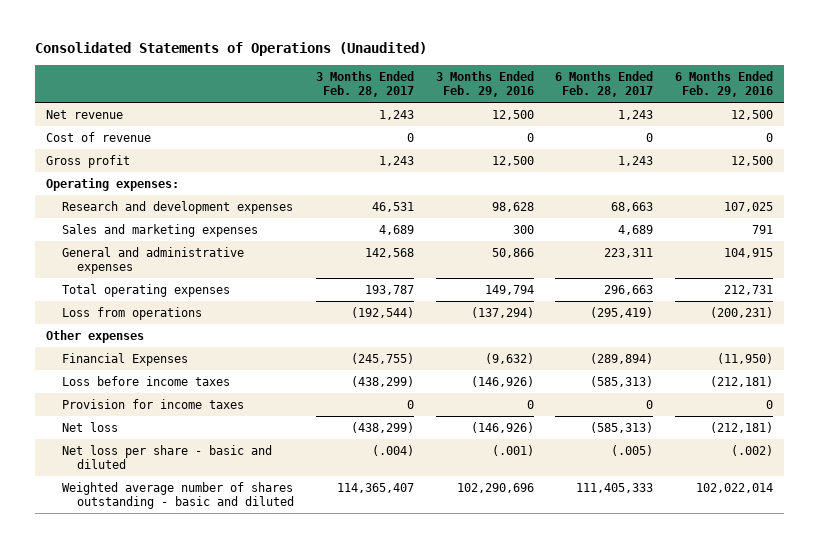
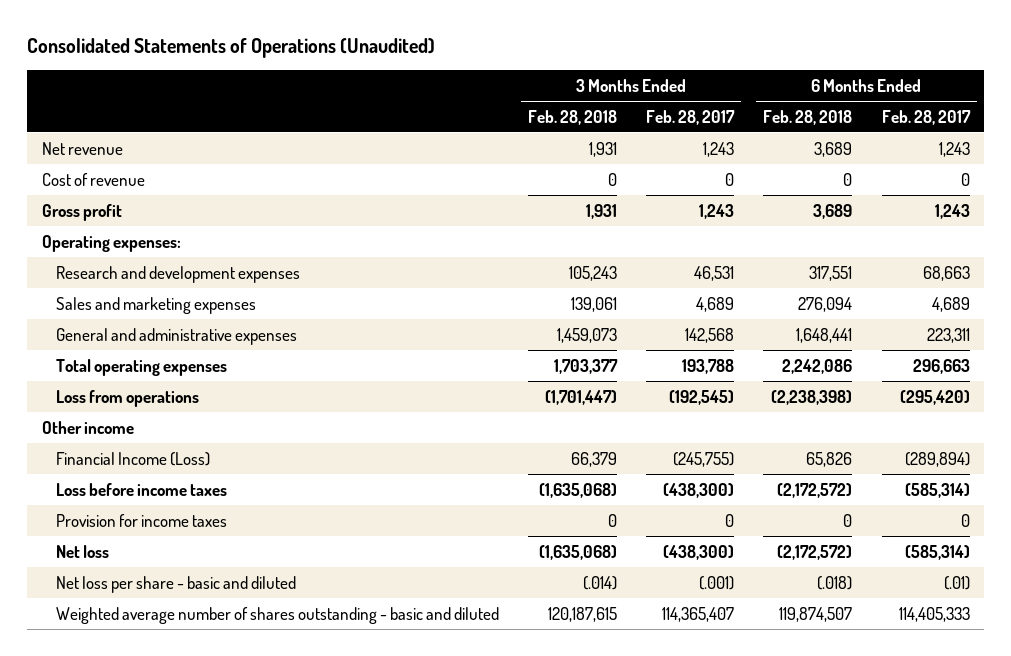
[435,70,534,98] 3 Months Ended Feb. 29, 2016 -> none
[675,70,774,98] 6 Months Ended Feb. 29, 2016 -> none
none -> [527,109,617,125] Feb. 28, 2018
none -> [763,109,853,125] Feb. 28, 2018
[46,329,145,343] Other expenses -> none
[364,284,414,295] 193,787 -> [682,358,735,374] 193,788
[350,306,414,318] (192,544) -> [669,389,735,405] (192,545)
[590,306,654,318] (295,419) -> [899,389,970,405] (295,420)
none -> [41,420,134,434] Other income
[61,352,188,366] Financial Expenses -> [55,451,210,466] Financial Income (Loss)
[350,375,414,387] (438,299) -> [663,482,735,498] (438,300)
[590,375,654,387] (585,313) -> [904,482,970,498] (585,314)
[350,421,414,433] (438,299) -> [663,544,735,560] (438,300)
[590,421,654,433] (585,313) -> [904,544,970,560] (585,314)
[371,444,414,456] (.004) -> [699,575,735,590] (.001)
[611,444,654,456] (.005) -> [943,575,970,590] (.01)
[576,482,654,493] 111,405,333 -> [898,606,970,622] 114,405,333

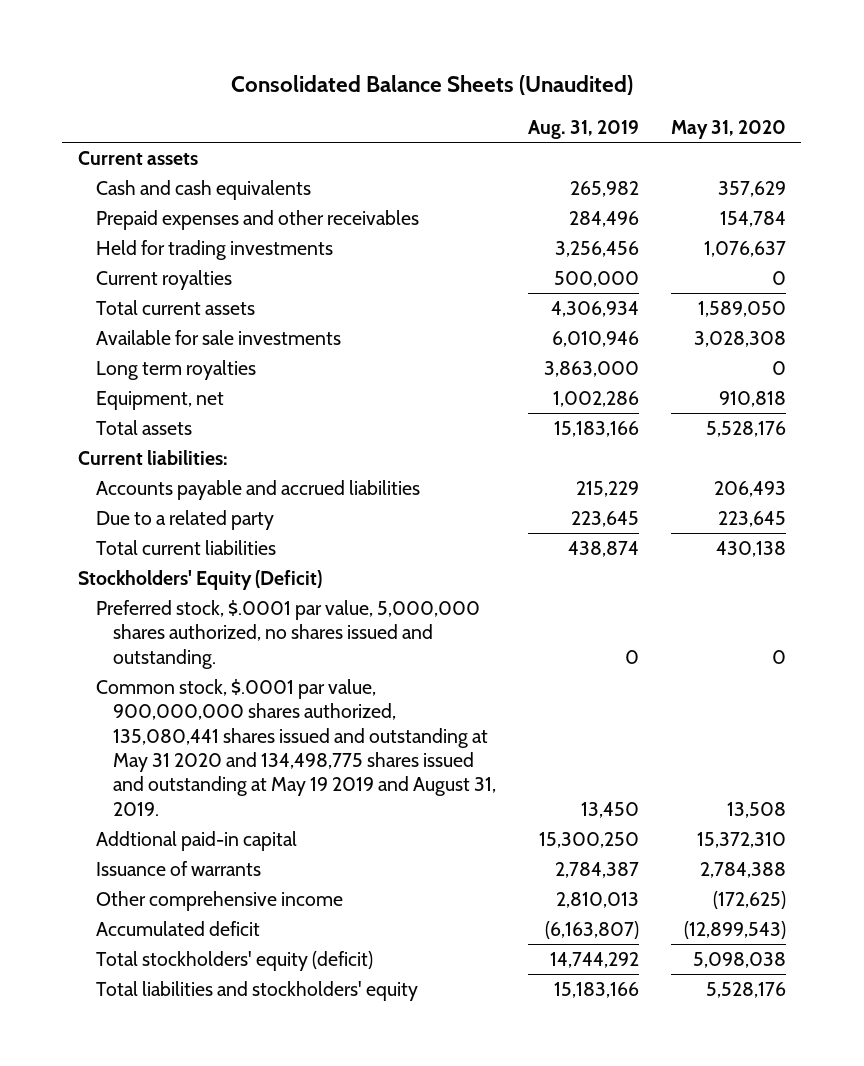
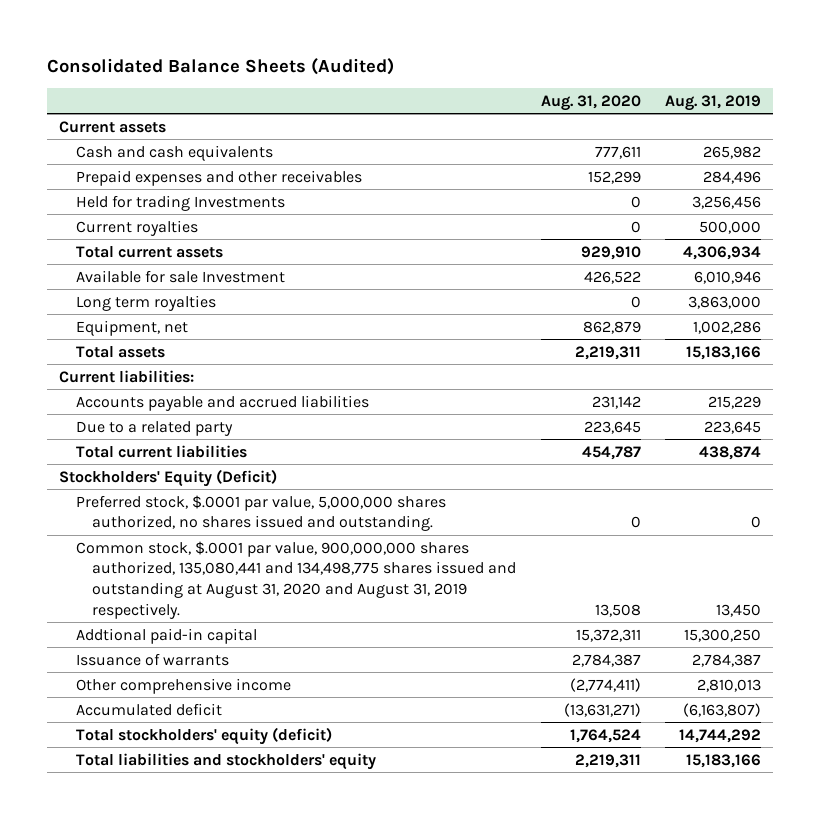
[230,75,633,96] Consolidated Balance Sheets (Unaudited) -> [47,57,395,75] Consolidated Balance Sheets (Audited)
[670,119,786,139] May 31, 2020 -> none
none -> [540,94,641,111] Aug. 31, 2020
[95,240,333,261] Held for trading investments -> [75,194,285,211] Held for trading Investments
[95,330,341,346] Available for sale investments -> [75,269,285,283] Available for sale Investment
[95,679,496,816] Common stock, $.0001 par value, 900,000,000 shares authorized, 135,080,441 shares issued and outstanding at May 31 2020 and 134,498,775 shares issued and outstanding at May 19 2019 and August 31, 2019. -> [75,540,517,619] Common stock, $.0001 par value, 900,000,000 shares authorized, 135,080,441 and 134,498,775 shares issued and outstanding at August 31, 2020 and August 31, 2019 respectively.

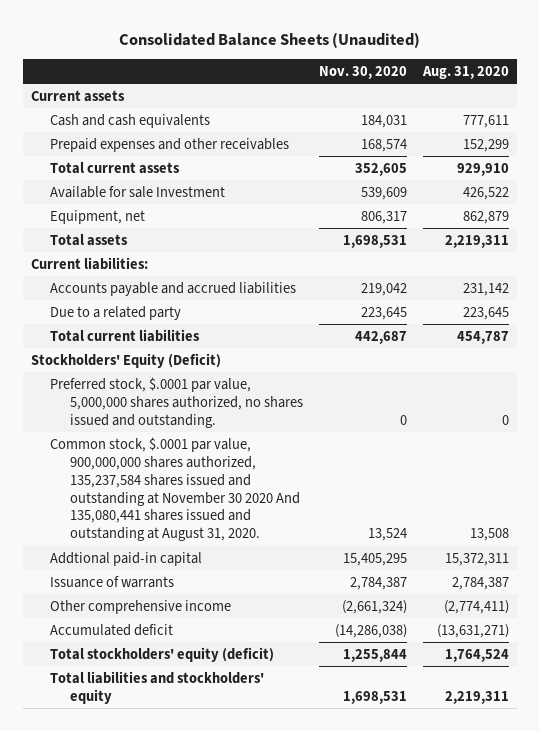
[47,57,395,75] Consolidated Balance Sheets (Audited) -> [118,31,420,48] Consolidated Balance Sheets (Unaudited)
[665,94,762,111] Aug. 31, 2019 -> none
none -> [318,66,407,80] Nov. 30, 2020
[75,194,285,211] Held for trading Investments -> none
[75,219,198,236] Current royalties -> none
[75,294,216,311] Long term royalties -> none
[75,540,517,619] Common stock, $.0001 par value, 900,000,000 shares authorized, 135,080,441 and 134,498,775 shares issued and outstanding at August 31, 2020 and August 31, 2019 respectively. -> [50,436,300,542] Common stock, $.0001 par value, 900,000,000 shares authorized, 135,237,584 shares issued and outstanding at November 30 2020 And 135,080,441 shares issued and outstanding at August 31, 2020.

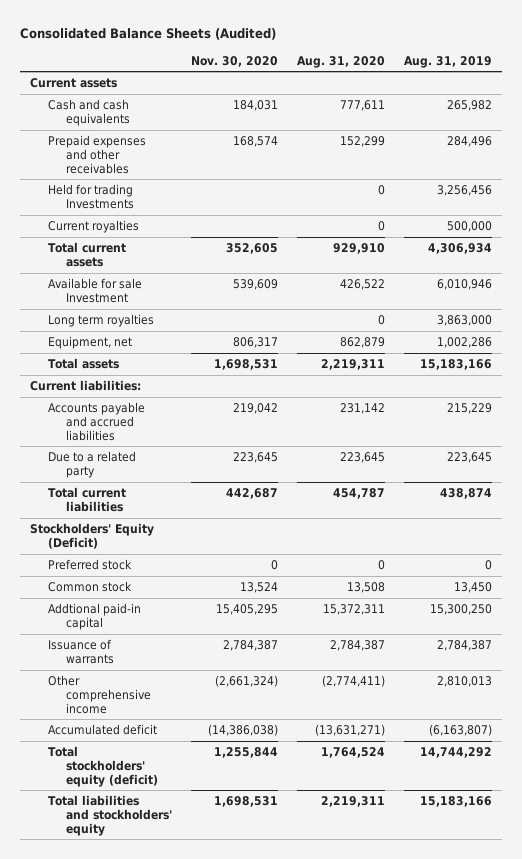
[118,31,420,48] Consolidated Balance Sheets (Unaudited) -> [20,28,277,41] Consolidated Balance Sheets (Audited)
none -> [404,55,493,68] Aug. 31, 2019
none -> [47,183,134,209] Held for trading Investments
none -> [47,219,139,233] Current royalties
none -> [47,313,154,327] Long term royalties
[50,376,303,428] Preferred stock, $.0001 par value, 5,000,000 shares authorized, no shares issued and outstanding. -> [47,558,132,570] Preferred stock
[50,436,300,542] Common stock, $.0001 par value, 900,000,000 shares authorized, 135,237,584 shares issued and outstanding at November 30 2020 And 135,080,441 shares issued and outstanding at August 31, 2020. -> [47,580,132,592] Common stock
[334,623,407,638] (14,286,038) -> [207,723,278,736] (14,386,038)

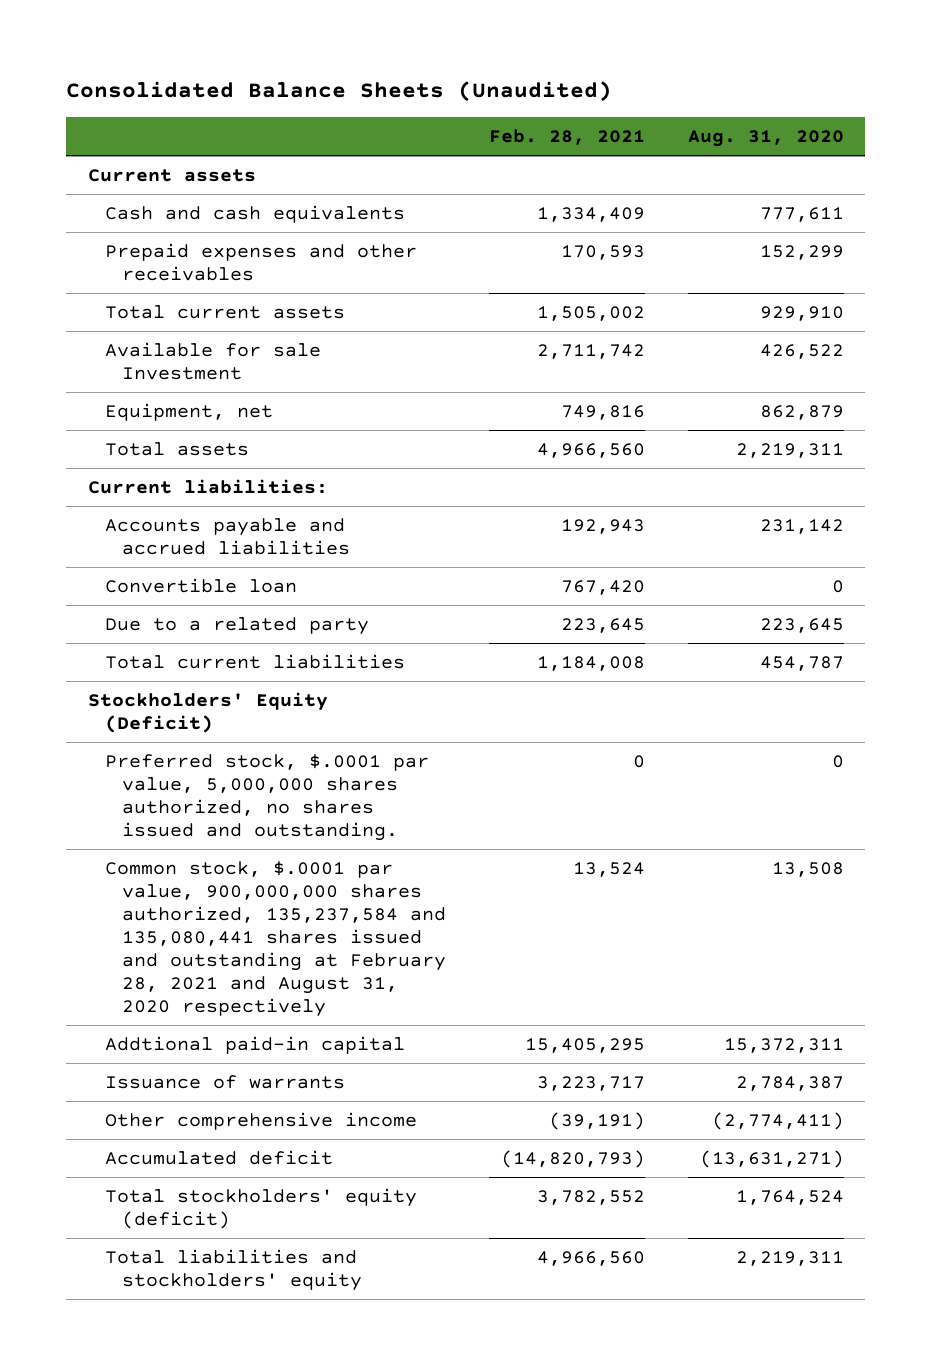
[20,28,277,41] Consolidated Balance Sheets (Audited) -> [66,80,613,102] Consolidated Balance Sheets (Unaudited)
[190,55,278,67] Nov. 30, 2020 -> none
[404,55,493,68] Aug. 31, 2019 -> none
none -> [489,128,646,145] Feb. 28, 2021
[47,183,134,209] Held for trading Investments -> none
[47,219,139,233] Current royalties -> none
[47,313,154,327] Long term royalties -> none
none -> [104,578,297,594] Convertible loan
[47,558,132,570] Preferred stock -> [104,754,429,841] Preferred stock, $.0001 par value, 5,000,000 shares authorized, no shares issued and outstanding.
[47,580,132,592] Common stock -> [104,861,447,1017] Common stock, $.0001 par value, 900,000,000 shares authorized, 135,237,584 and 135,080,441 shares issued and outstanding at February 28, 2021 and August 31, 2020 respectively

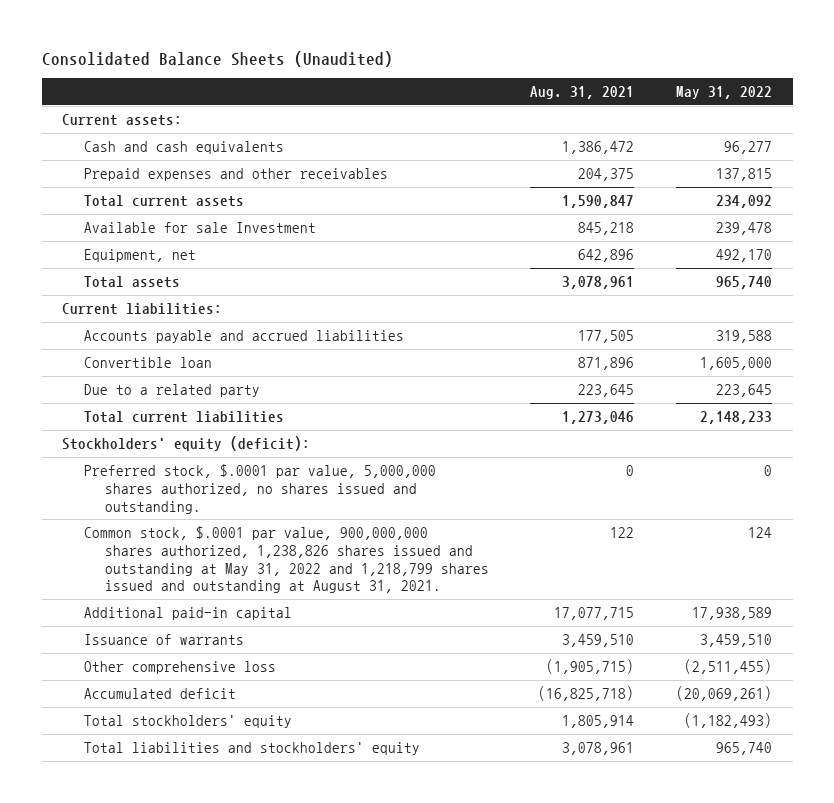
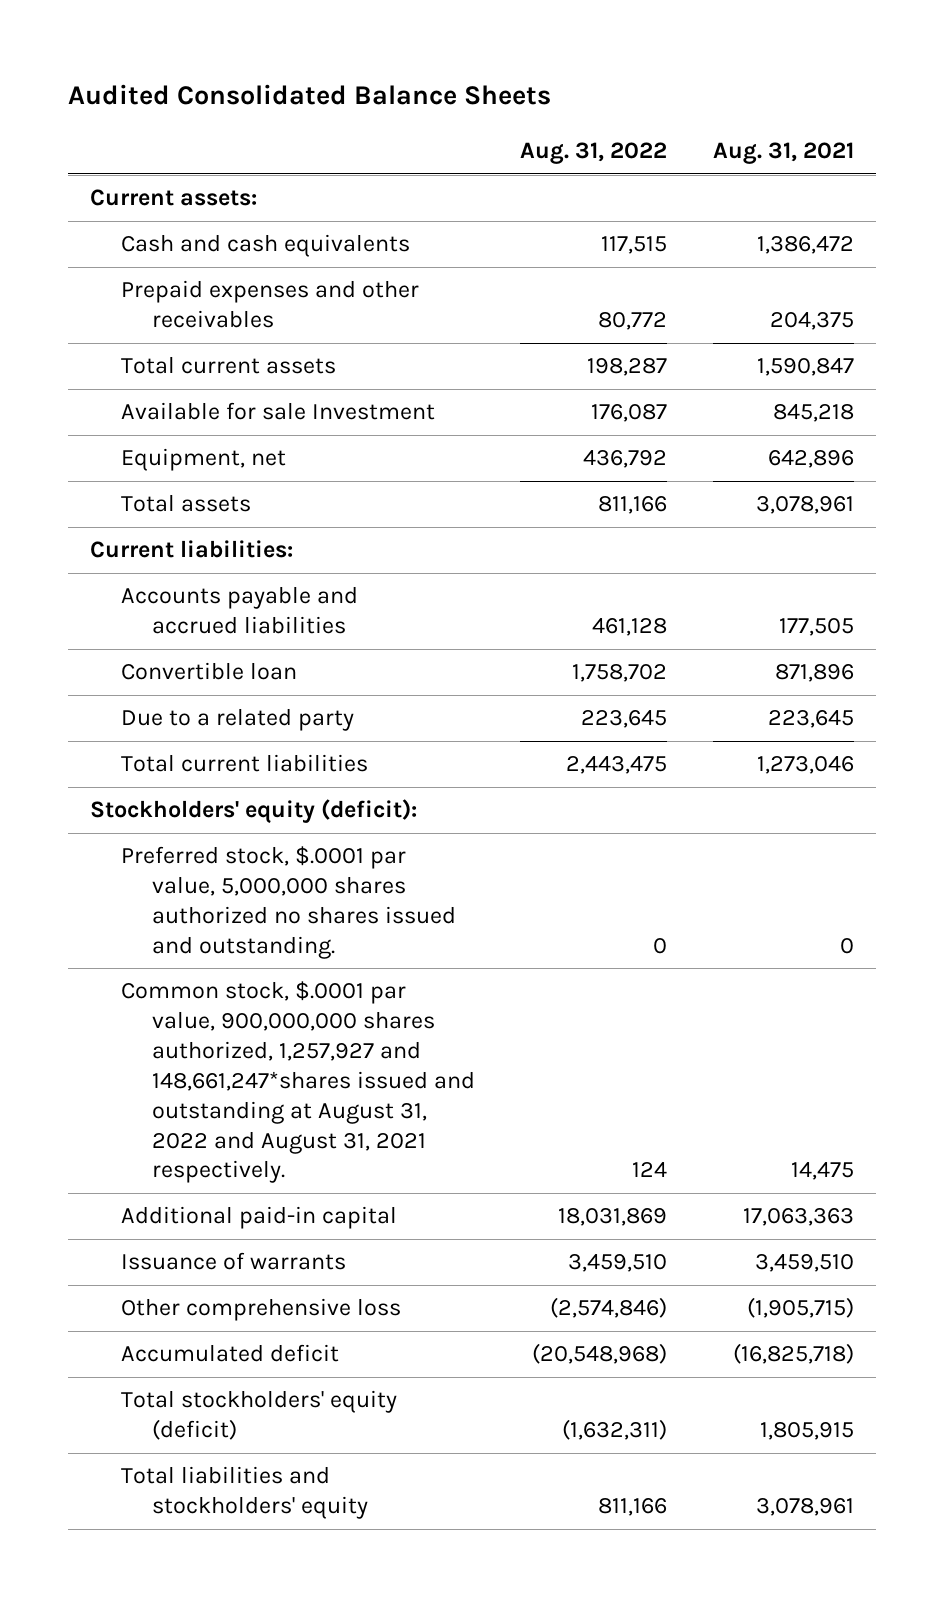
[41,50,393,67] Consolidated Balance Sheets (Unaudited) -> [67,84,551,106] Audited Consolidated Balance Sheets
[676,85,773,99] May 31, 2022 -> none
none -> [520,142,668,165] Aug. 31, 2022
[83,463,436,514] Preferred stock, $.0001 par value, 5,000,000 shares authorized, no shares issued and outstanding. -> [121,846,456,959] Preferred stock, $.0001 par value, 5,000,000 shares authorized no shares issued and outstanding.
[83,525,489,594] Common stock, $.0001 par value, 900,000,000 shares authorized, 1,238,826 shares issued and outstanding at May 31, 2022 and 1,218,799 shares issued and outstanding at August 31, 2021. -> [121,981,475,1184] Common stock, $.0001 par value, 900,000,000 shares authorized, 1,257,927 and 148,661,247*shares issued and outstanding at August 31, 2022 and August 31, 2021 respectively.
[610,526,635,538] 122 -> [790,1162,854,1181] 14,475
[554,606,635,620] 17,077,715 -> [742,1208,854,1227] 17,063,363
[83,714,292,728] Total stockholders' equity -> [121,1390,398,1441] Total stockholders' equity (deficit)
[562,714,635,728] 1,805,914 -> [759,1422,854,1441] 1,805,915

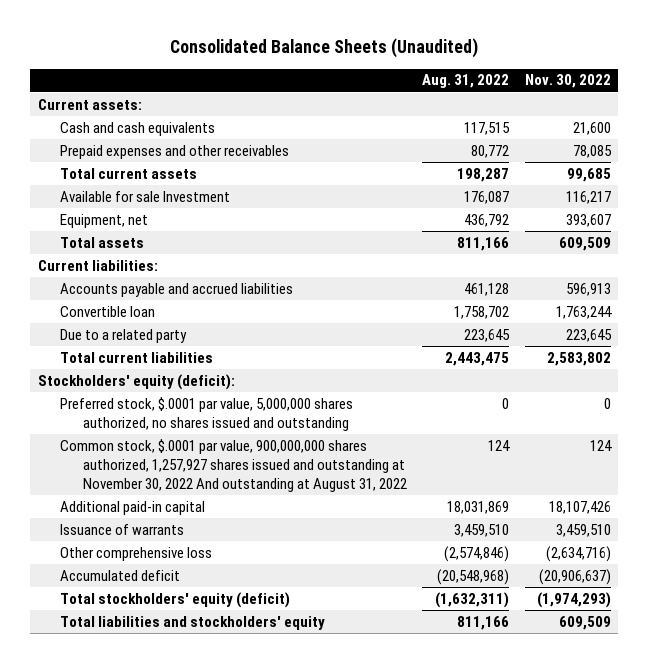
[67,84,551,106] Audited Consolidated Balance Sheets -> [170,38,479,59] Consolidated Balance Sheets (Unaudited)
[712,142,854,165] Aug. 31, 2021 -> none
none -> [524,74,611,89] Nov. 30, 2022
[121,846,456,959] Preferred stock, $.0001 par value, 5,000,000 shares authorized no shares issued and outstanding. -> [60,396,354,431] Preferred stock, $.0001 par value, 5,000,000 shares authorized, no shares issued and outstanding
[121,981,475,1184] Common stock, $.0001 par value, 900,000,000 shares authorized, 1,257,927 and 148,661,247*shares issued and outstanding at August 31, 2022 and August 31, 2021 respectively. -> [60,438,407,492] Common stock, $.0001 par value, 900,000,000 shares authorized, 1,257,927 shares issued and outstanding at November 30, 2022 And outstanding at August 31, 2022

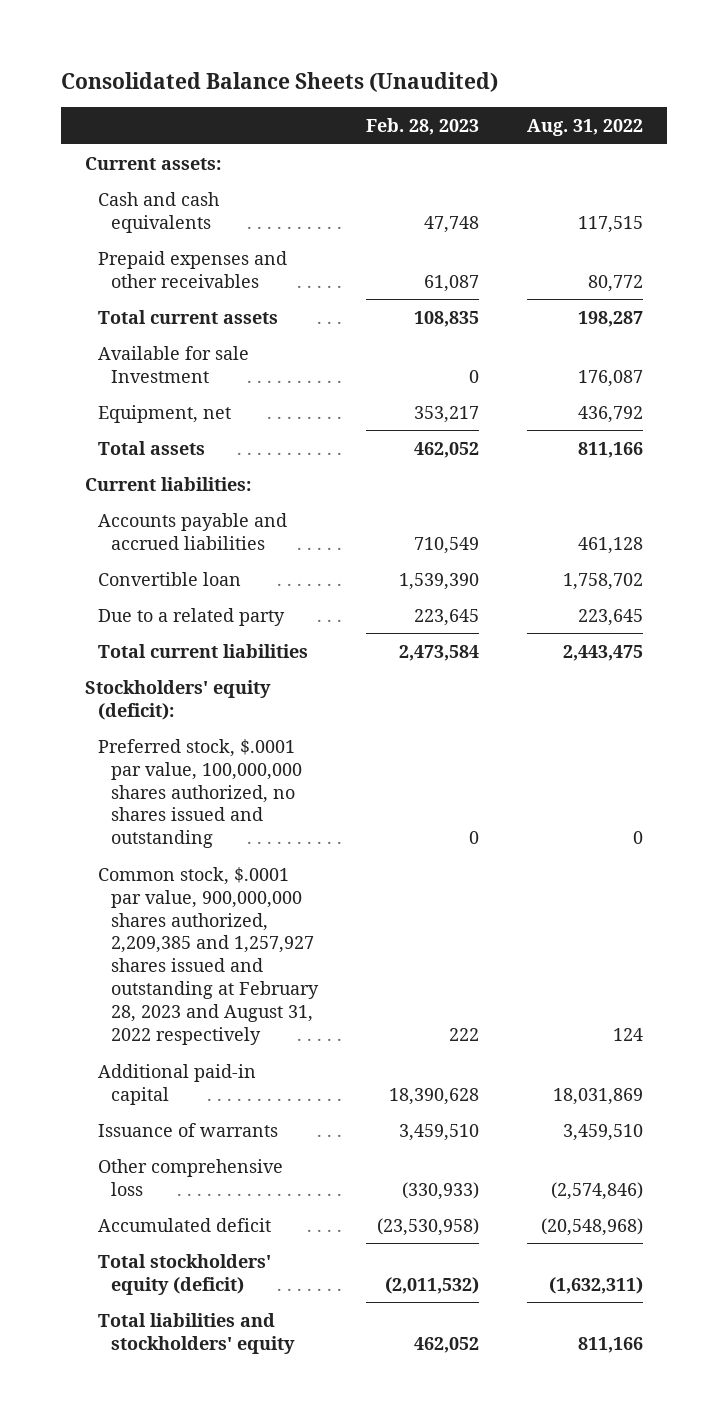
[524,74,611,89] Nov. 30, 2022 -> none
none -> [365,118,479,136] Feb. 28, 2023
[60,396,354,431] Preferred stock, $.0001 par value, 5,000,000 shares authorized, no shares issued and outstanding -> [97,738,302,849] Preferred stock, $.0001 par value, 100,000,000 shares authorized, no shares issued and outstanding
[60,438,407,492] Common stock, $.0001 par value, 900,000,000 shares authorized, 1,257,927 shares issued and outstanding at November 30, 2022 And outstanding at August 31, 2022 -> [97,866,319,1046] Common stock, $.0001 par value, 900,000,000 shares authorized, 2,209,385 and 1,257,927 shares issued and outstanding at February 28, 2023 and August 31, 2022 respectively

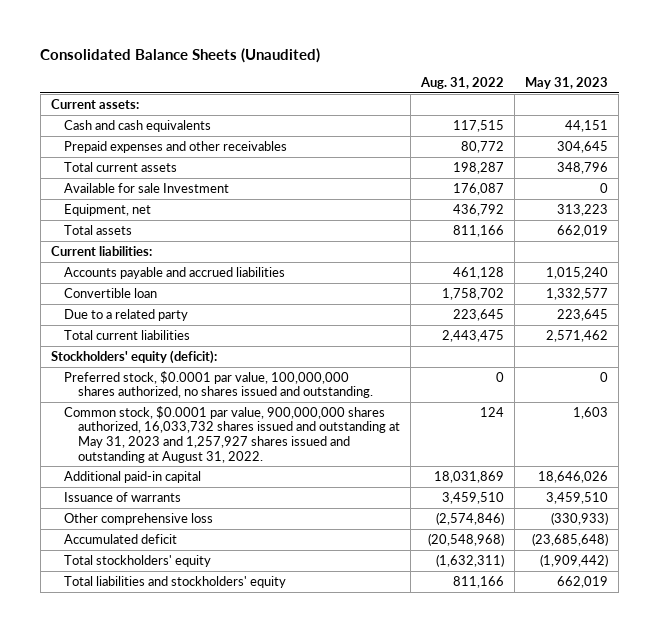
[365,118,479,136] Feb. 28, 2023 -> none
none -> [525,76,609,89] May 31, 2023
[97,738,302,849] Preferred stock, $.0001 par value, 100,000,000 shares authorized, no shares issued and outstanding -> [64,370,374,399] Preferred stock, $0.0001 par value, 100,000,000 shares authorized, no shares issued and outstanding.
[97,866,319,1046] Common stock, $.0001 par value, 900,000,000 shares authorized, 2,209,385 and 1,257,927 shares issued and outstanding at February 28, 2023 and August 31, 2022 respectively -> [64,405,401,463] Common stock, $0.0001 par value, 900,000,000 shares authorized, 16,033,732 shares issued and outstanding at May 31, 2023 and 1,257,927 shares issued and outstanding at August 31, 2022.
[97,1253,271,1295] Total stockholders' equity (deficit) -> [64,554,212,567] Total stockholders' equity

